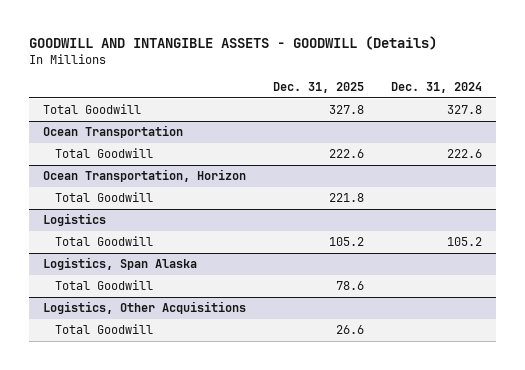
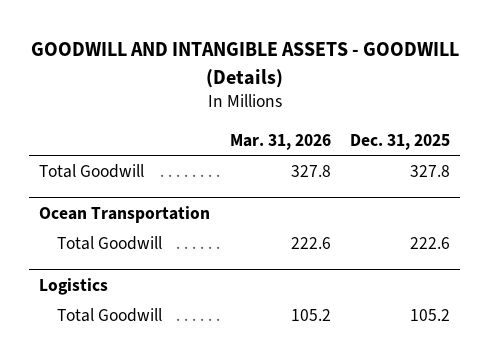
[391,81,483,93] Dec. 31, 2024 -> none
none -> [229,133,331,150] Mar. 31, 2026
[42,169,246,183] Ocean Transportation, Horizon -> none
[54,192,153,203] Total Goodwill -> none
[42,257,197,271] Logistics, Span Alaska -> none
[54,280,153,291] Total Goodwill -> none
[42,301,246,315] Logistics, Other Acquisitions -> none
[54,324,153,335] Total Goodwill -> none

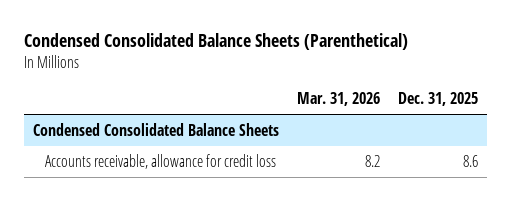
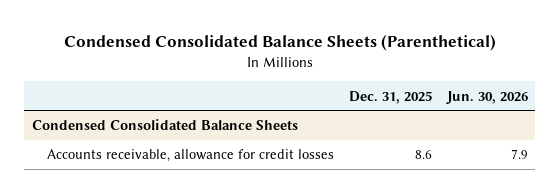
[296,92,380,107] Mar. 31, 2026 -> none
none -> [445,90,528,104] Jun. 30, 2026
[45,153,277,169] Accounts receivable, allowance for credit loss -> [46,149,334,163] Accounts receivable, allowance for credit losses

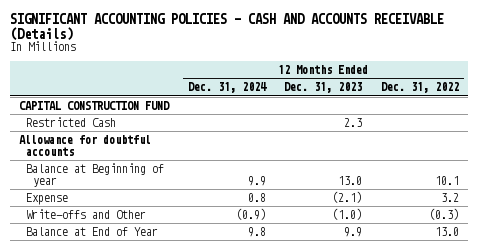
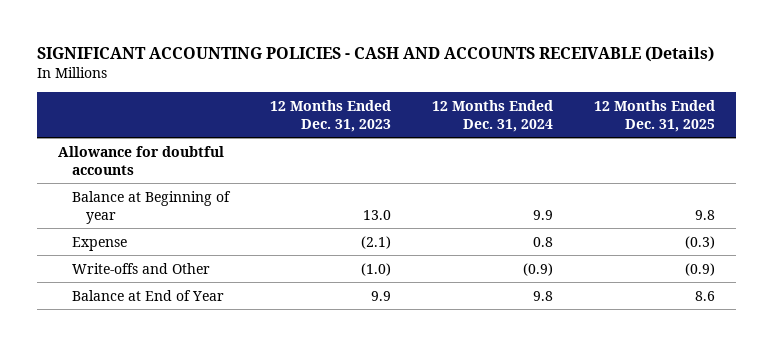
[380,82,459,94] Dec. 31, 2022 -> none
none -> [594,99,716,132] 12 Months Ended Dec. 31, 2025
[18,100,170,110] CAPITAL CONSTRUCTION FUND -> none
[25,116,116,127] Restricted Cash -> none

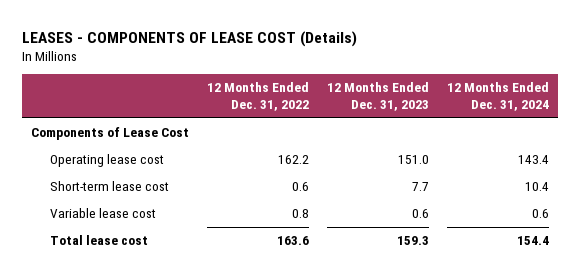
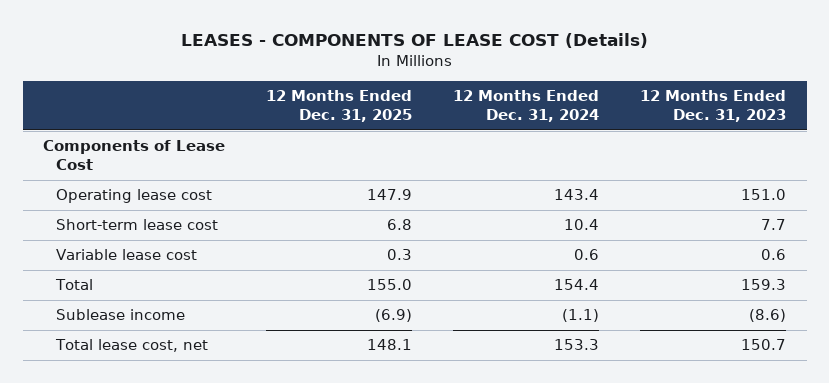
[206,82,309,111] 12 Months Ended Dec. 31, 2022 -> none
none -> [266,90,413,123] 12 Months Ended Dec. 31, 2025
none -> [54,279,93,291] Total
none -> [55,309,185,321] Sublease income
[50,235,149,246] Total lease cost -> [54,339,208,353] Total lease cost, net
[396,236,429,246] 159.3 -> [741,339,787,351] 150.7
[516,236,549,246] 154.4 -> [554,339,600,351] 153.3

